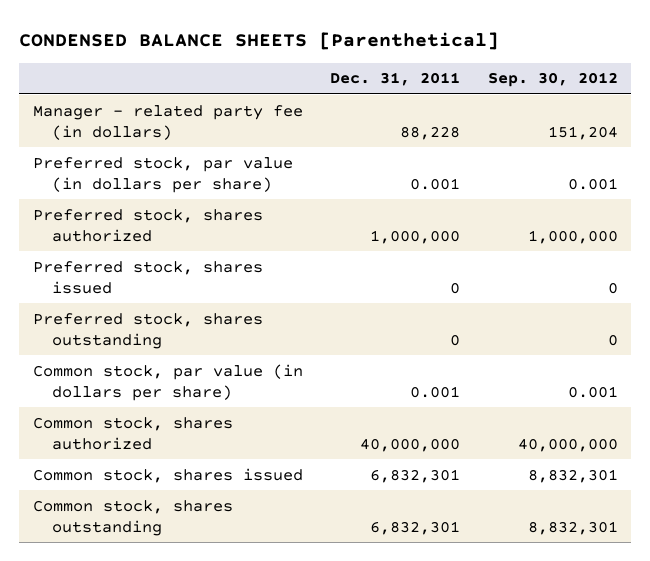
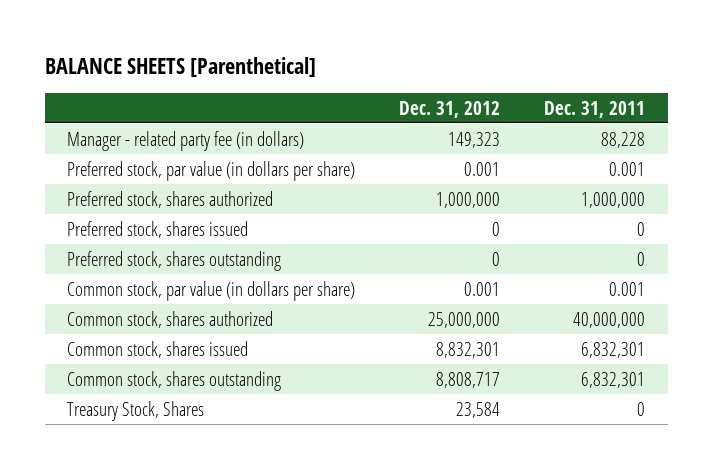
[18,31,499,50] CONDENSED BALANCE SHEETS [Parenthetical] -> [45,57,317,78] BALANCE SHEETS [Parenthetical]
[487,72,618,88] Sep. 30, 2012 -> none
none -> [399,100,501,118] Dec. 31, 2012
none -> [67,400,205,421] Treasury Stock, Shares

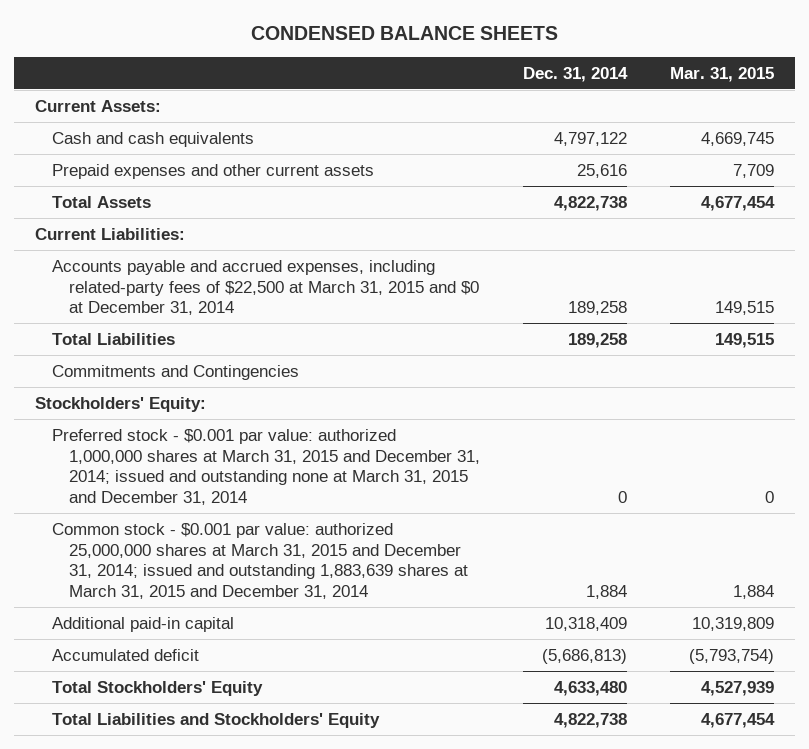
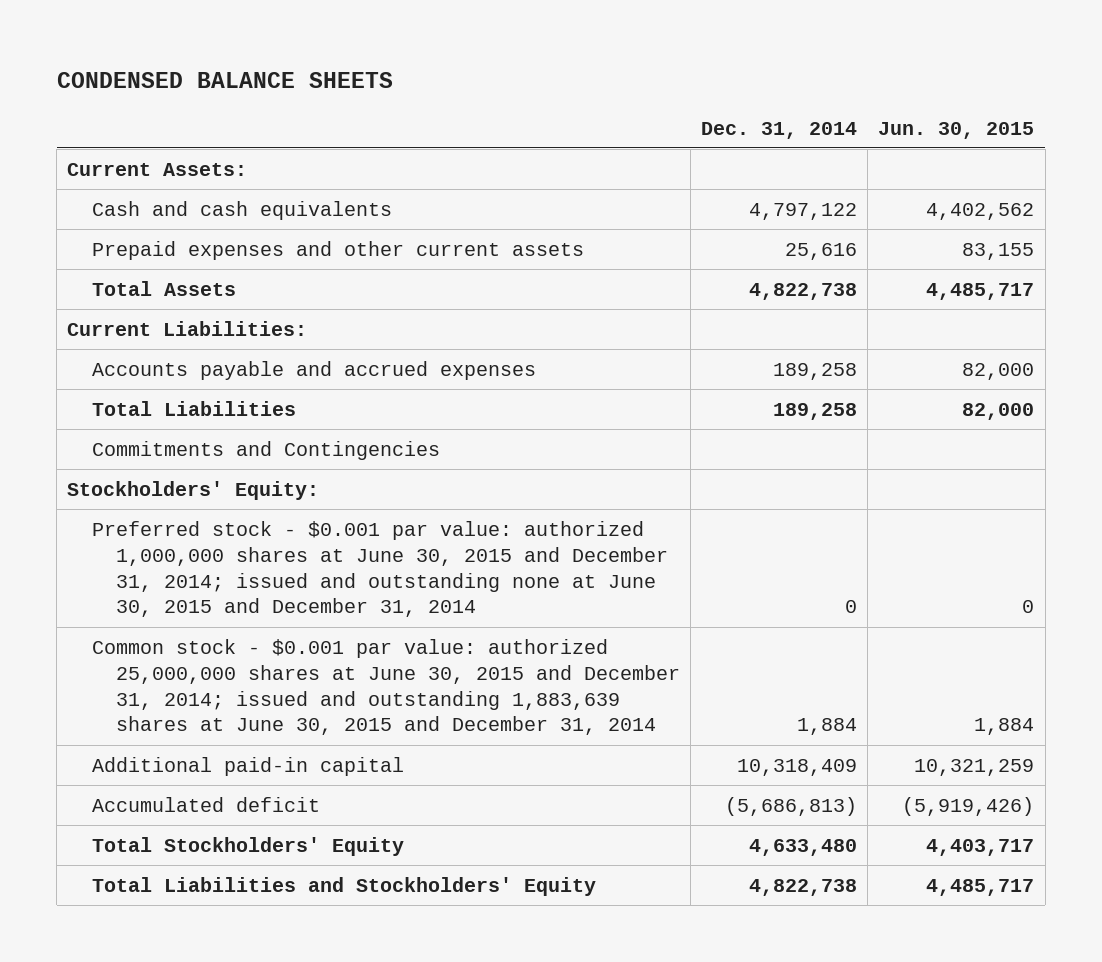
[670,66,775,82] Mar. 31, 2015 -> none
none -> [878,121,1035,139] Jun. 30, 2015
[52,259,480,316] Accounts payable and accrued expenses, including related-party fees of $22,500 at March 31, 2015 and $0 at December 31, 2014 -> [91,360,536,380] Accounts payable and accrued expenses
[52,428,481,506] Preferred stock - $0.001 par value: authorized 1,000,000 shares at March 31, 2015 and December 31, 2014; issued and outstanding none at March 31, 2015 and December 31, 2014 -> [91,520,669,618] Preferred stock - $0.001 par value: authorized 1,000,000 shares at June 30, 2015 and December 31, 2014; issued and outstanding none at June 30, 2015 and December 31, 2014
[52,522,469,600] Common stock - $0.001 par value: authorized 25,000,000 shares at March 31, 2015 and December 31, 2014; issued and outstanding 1,883,639 shares at March 31, 2015 and December 31, 2014 -> [91,638,681,736] Common stock - $0.001 par value: authorized 25,000,000 shares at June 30, 2015 and December 31, 2014; issued and outstanding 1,883,639 shares at June 30, 2015 and December 31, 2014

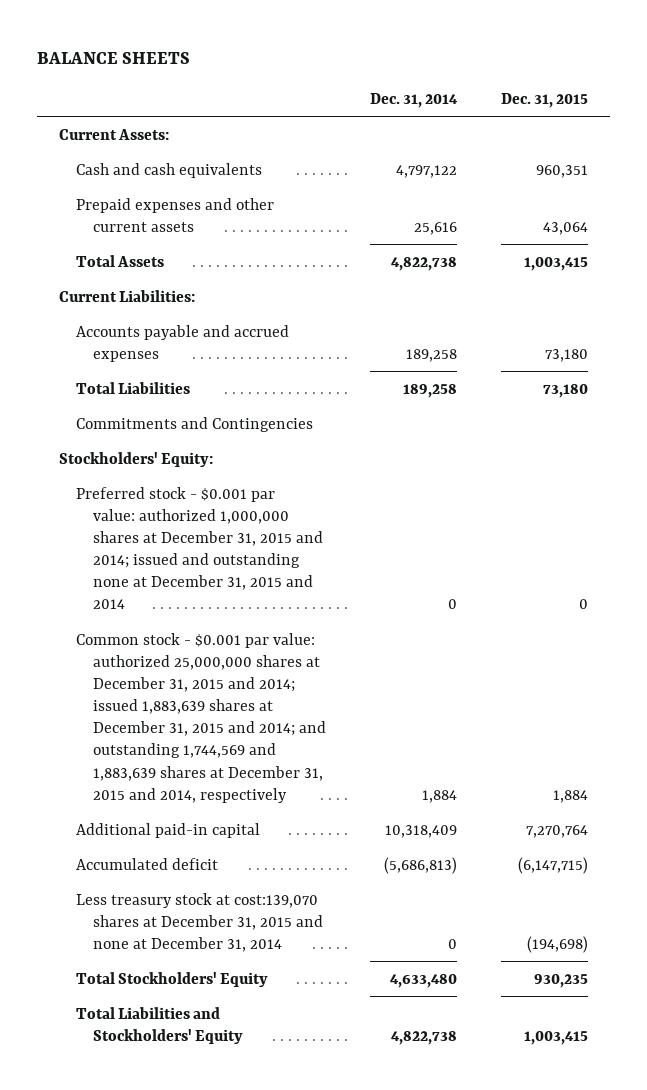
[56,71,393,88] CONDENSED BALANCE SHEETS -> [36,51,190,64] BALANCE SHEETS
[878,121,1035,139] Jun. 30, 2015 -> none
none -> [501,92,589,108] Dec. 31, 2015
[91,520,669,618] Preferred stock - $0.001 par value: authorized 1,000,000 shares at June 30, 2015 and December 31, 2014; issued and outstanding none at June 30, 2015 and December 31, 2014 -> [75,486,323,610] Preferred stock - $0.001 par value: authorized 1,000,000 shares at December 31, 2015 and 2014; issued and outstanding none at December 31, 2015 and 2014
[91,638,681,736] Common stock - $0.001 par value: authorized 25,000,000 shares at June 30, 2015 and December 31, 2014; issued and outstanding 1,883,639 shares at June 30, 2015 and December 31, 2014 -> [75,632,326,803] Common stock - $0.001 par value: authorized 25,000,000 shares at December 31, 2015 and 2014; issued 1,883,639 shares at December 31, 2015 and 2014; and outstanding 1,744,569 and 1,883,639 shares at December 31, 2015 and 2014, respectively
none -> [75,892,323,952] Less treasury stock at cost:139,070 shares at December 31, 2015 and none at December 31, 2014

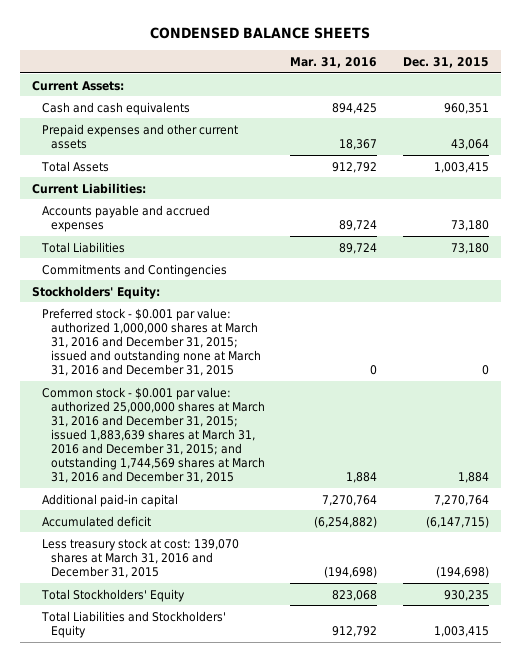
[36,51,190,64] BALANCE SHEETS -> [150,27,371,40] CONDENSED BALANCE SHEETS
[369,92,458,108] Dec. 31, 2014 -> none
none -> [290,56,378,68] Mar. 31, 2016
[75,486,323,610] Preferred stock - $0.001 par value: authorized 1,000,000 shares at December 31, 2015 and 2014; issued and outstanding none at December 31, 2015 and 2014 -> [41,307,262,377] Preferred stock - $0.001 par value: authorized 1,000,000 shares at March 31, 2016 and December 31, 2015; issued and outstanding none at March 31, 2016 and December 31, 2015
[75,632,326,803] Common stock - $0.001 par value: authorized 25,000,000 shares at December 31, 2015 and 2014; issued 1,883,639 shares at December 31, 2015 and 2014; and outstanding 1,744,569 and 1,883,639 shares at December 31, 2015 and 2014, respectively -> [41,386,266,484] Common stock - $0.001 par value: authorized 25,000,000 shares at March 31, 2016 and December 31, 2015; issued 1,883,639 shares at March 31, 2016 and December 31, 2015; and outstanding 1,744,569 shares at March 31, 2016 and December 31, 2015
[75,892,323,952] Less treasury stock at cost:139,070 shares at December 31, 2015 and none at December 31, 2014 -> [41,537,239,578] Less treasury stock at cost: 139,070 shares at March 31, 2016 and December 31, 2015

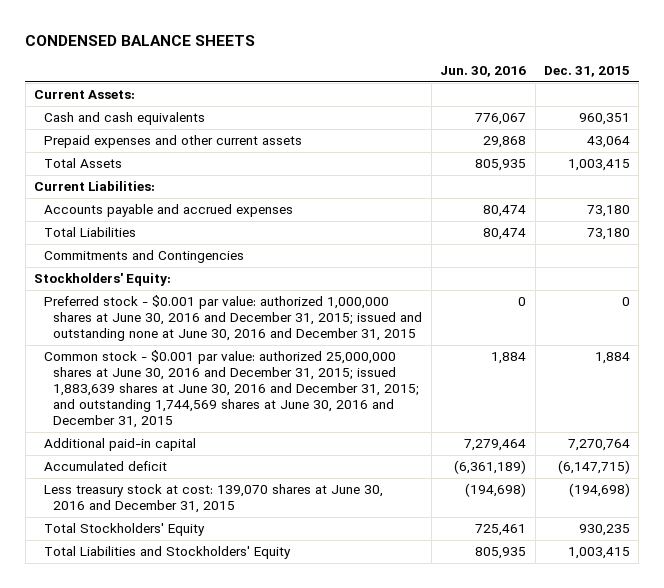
[290,56,378,68] Mar. 31, 2016 -> none
none -> [440,66,527,78] Jun. 30, 2016
[41,307,262,377] Preferred stock - $0.001 par value: authorized 1,000,000 shares at March 31, 2016 and December 31, 2015; issued and outstanding none at March 31, 2016 and December 31, 2015 -> [43,295,423,342] Preferred stock - $0.001 par value: authorized 1,000,000 shares at June 30, 2016 and December 31, 2015; issued and outstanding none at June 30, 2016 and December 31, 2015
[41,386,266,484] Common stock - $0.001 par value: authorized 25,000,000 shares at March 31, 2016 and December 31, 2015; issued 1,883,639 shares at March 31, 2016 and December 31, 2015; and outstanding 1,744,569 shares at March 31, 2016 and December 31, 2015 -> [43,350,420,429] Common stock - $0.001 par value: authorized 25,000,000 shares at June 30, 2016 and December 31, 2015; issued 1,883,639 shares at June 30, 2016 and December 31, 2015; and outstanding 1,744,569 shares at June 30, 2016 and December 31, 2015
[41,537,239,578] Less treasury stock at cost: 139,070 shares at March 31, 2016 and December 31, 2015 -> [43,484,383,514] Less treasury stock at cost: 139,070 shares at June 30, 2016 and December 31, 2015

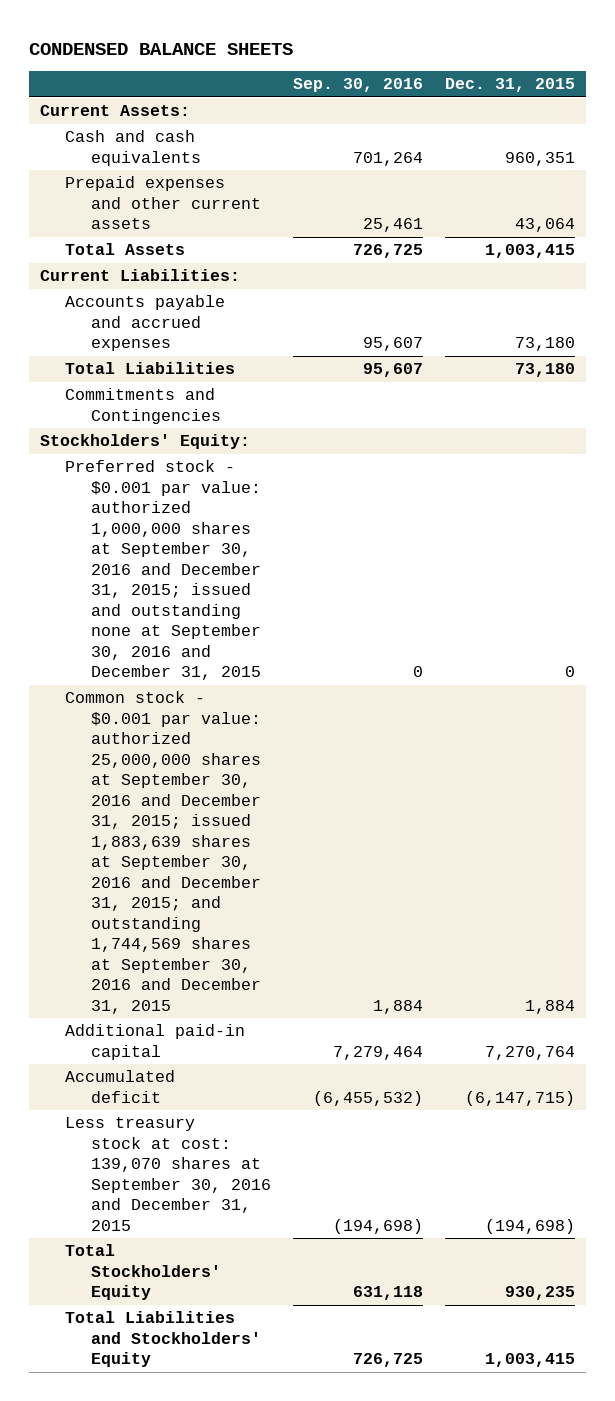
[440,66,527,78] Jun. 30, 2016 -> none
none -> [292,78,423,93] Sep. 30, 2016
[43,295,423,342] Preferred stock - $0.001 par value: authorized 1,000,000 shares at June 30, 2016 and December 31, 2015; issued and outstanding none at June 30, 2016 and December 31, 2015 -> [65,460,261,681] Preferred stock - $0.001 par value: authorized 1,000,000 shares at September 30, 2016 and December 31, 2015; issued and outstanding none at September 30, 2016 and December 31, 2015
[43,350,420,429] Common stock - $0.001 par value: authorized 25,000,000 shares at June 30, 2016 and December 31, 2015; issued 1,883,639 shares at June 30, 2016 and December 31, 2015; and outstanding 1,744,569 shares at June 30, 2016 and December 31, 2015 -> [65,691,261,1014] Common stock - $0.001 par value: authorized 25,000,000 shares at September 30, 2016 and December 31, 2015; issued 1,883,639 shares at September 30, 2016 and December 31, 2015; and outstanding 1,744,569 shares at September 30, 2016 and December 31, 2015
[43,484,383,514] Less treasury stock at cost: 139,070 shares at June 30, 2016 and December 31, 2015 -> [65,1117,271,1231] Less treasury stock at cost: 139,070 shares at September 30, 2016 and December 31, 2015

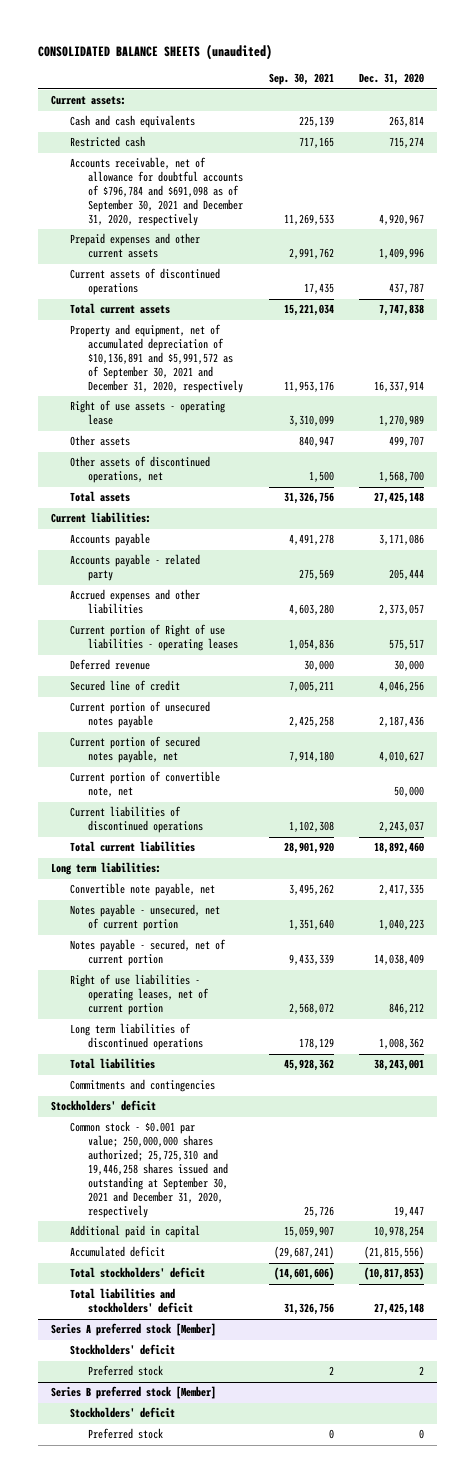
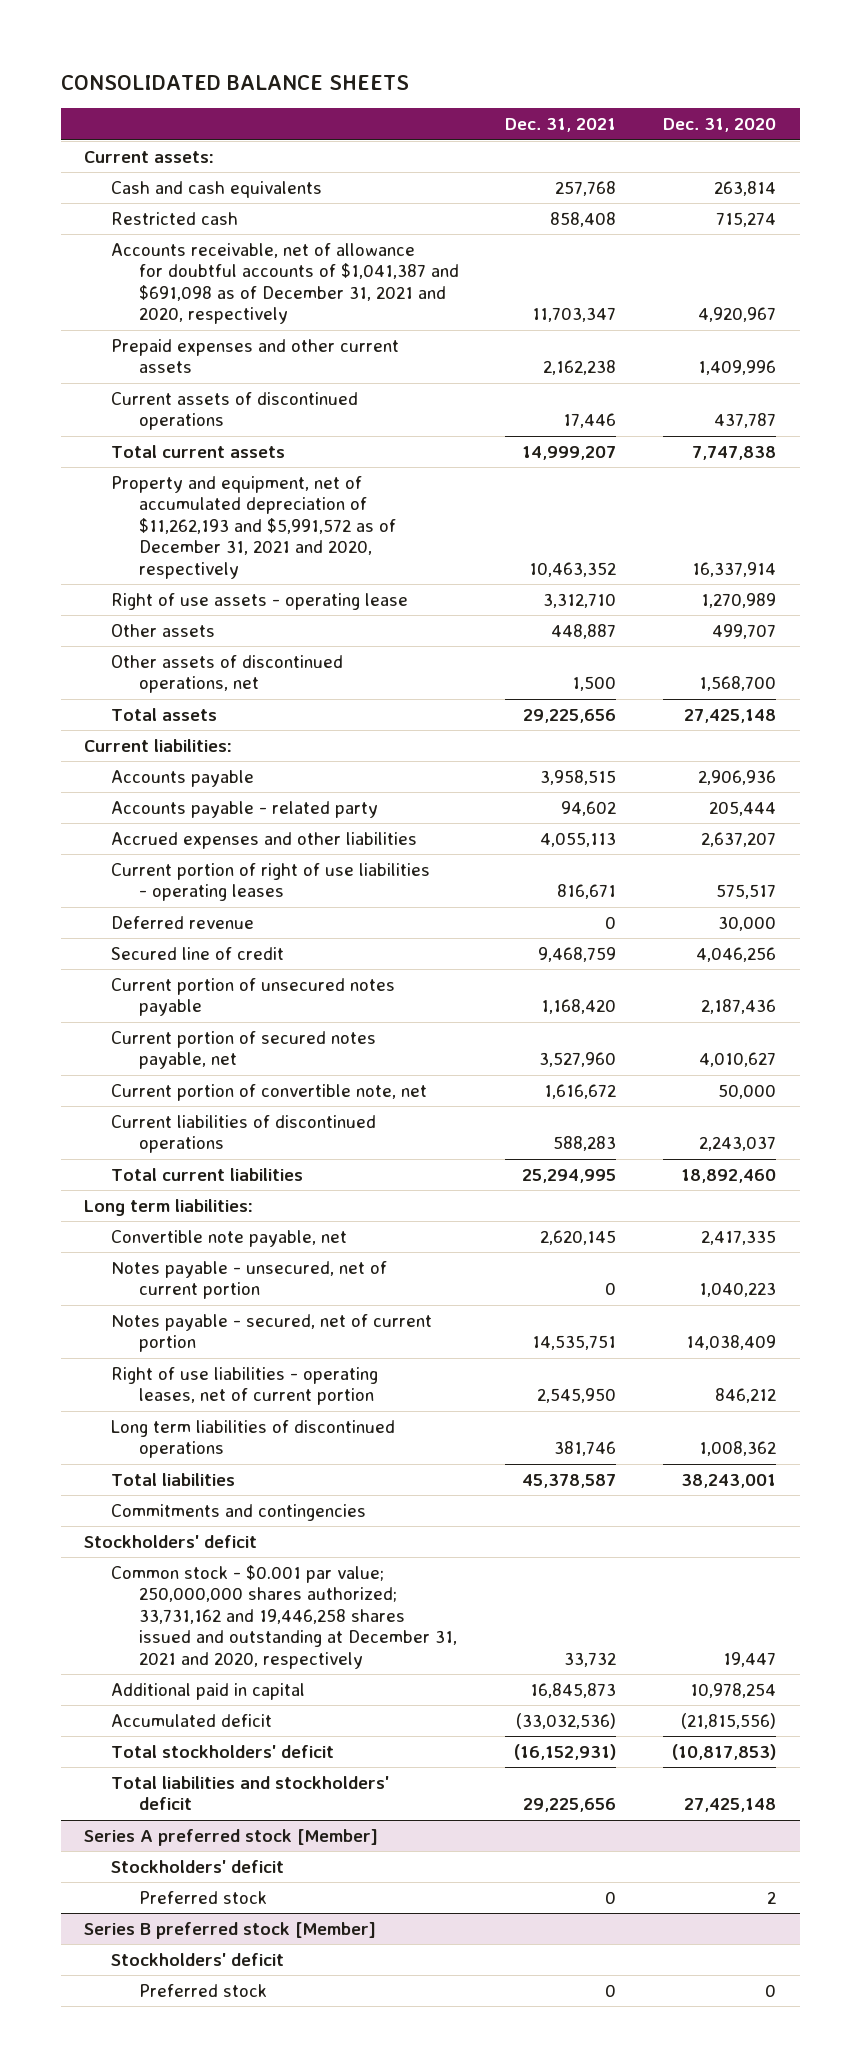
[38,44,273,61] CONSOLIDATED BALANCE SHEETS (unaudited) -> [60,74,409,90] CONSOLIDATED BALANCE SHEETS
[268,73,334,86] Sep. 30, 2021 -> none
none -> [505,118,617,133] Dec. 31, 2021
[69,157,244,227] Accounts receivable, net of allowance for doubtful accounts of $796,784 and $691,098 as of September 30, 2021 and December 31, 2020, respectively -> [111,242,459,325] Accounts receivable, net of allowance for doubtful accounts of $1,041,387 and $691,098 as of December 31, 2021 and 2020, respectively
[69,324,244,394] Property and equipment, net of accumulated depreciation of $10,136,891 and $5,991,572 as of September 30, 2021 and December 31, 2020, respectively -> [111,475,396,579] Property and equipment, net of accumulated depreciation of $11,262,193 and $5,991,572 as of December 31, 2021 and 2020, respectively
[379,534,425,546] 3,171,086 -> [698,769,777,785] 2,906,936
[379,604,425,616] 2,373,057 -> [701,831,777,847] 2,637,207
[69,624,239,652] Current portion of Right of use liabilities - operating leases -> [111,862,431,902] Current portion of right of use liabilities - operating leases
[69,1121,229,1219] Common stock - $0.001 par value; 250,000,000 shares authorized; 25,725,310 and 19,446,258 shares issued and outstanding at September 30, 2021 and December 31, 2020, respectively -> [111,1564,457,1669] Common stock - $0.001 par value; 250,000,000 shares authorized; 33,731,162 and 19,446,258 shares issued and outstanding at December 31, 2021 and 2020, respectively

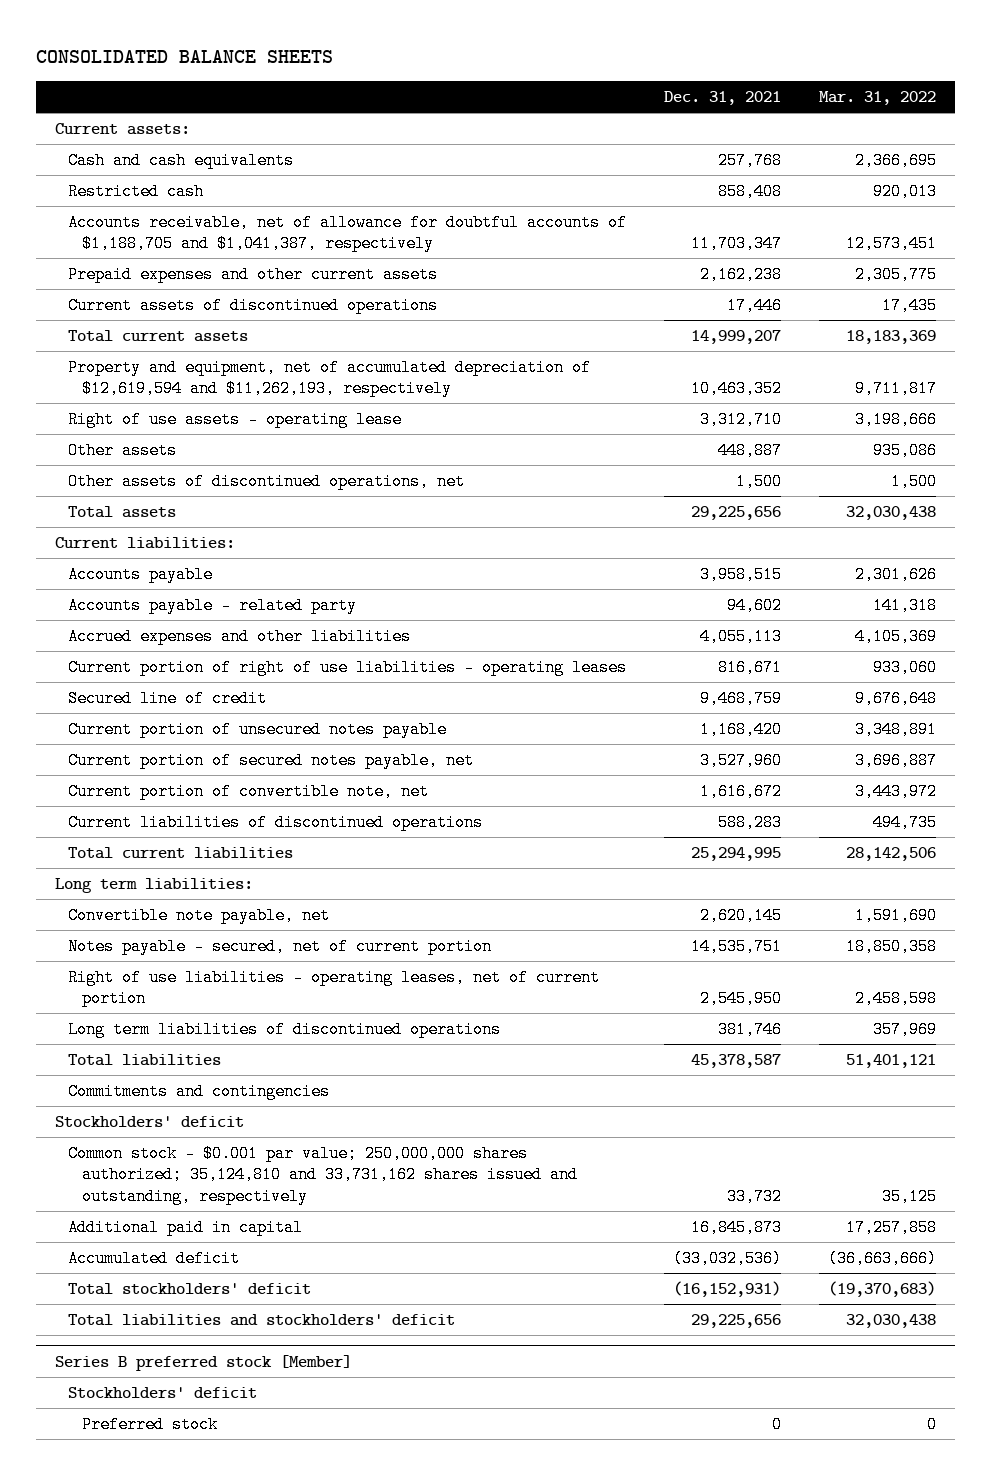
[663,118,777,133] Dec. 31, 2020 -> none
none -> [819,91,937,106] Mar. 31, 2022
[111,242,459,325] Accounts receivable, net of allowance for doubtful accounts of $1,041,387 and $691,098 as of December 31, 2021 and 2020, respectively -> [68,213,628,253] Accounts receivable, net of allowance for doubtful accounts of $1,188,705 and $1,041,387, respectively
[111,475,396,579] Property and equipment, net of accumulated depreciation of $11,262,193 and $5,991,572 as of December 31, 2021 and 2020, respectively -> [68,358,592,398] Property and equipment, net of accumulated depreciation of $12,619,594 and $11,262,193, respectively
[111,915,255,929] Deferred revenue -> none
[111,1260,388,1300] Notes payable - unsecured, net of current portion -> none
[111,1564,457,1669] Common stock - $0.001 par value; 250,000,000 shares authorized; 33,731,162 and 19,446,258 shares issued and outstanding at December 31, 2021 and 2020, respectively -> [68,1144,579,1206] Common stock - $0.001 par value; 250,000,000 shares authorized; 35,124,810 and 33,731,162 shares issued and outstanding, respectively
[84,1828,379,1846] Series A preferred stock [Member] -> none
[111,1859,285,1873] Stockholders' deficit -> none
[138,1890,267,1904] Preferred stock -> none

